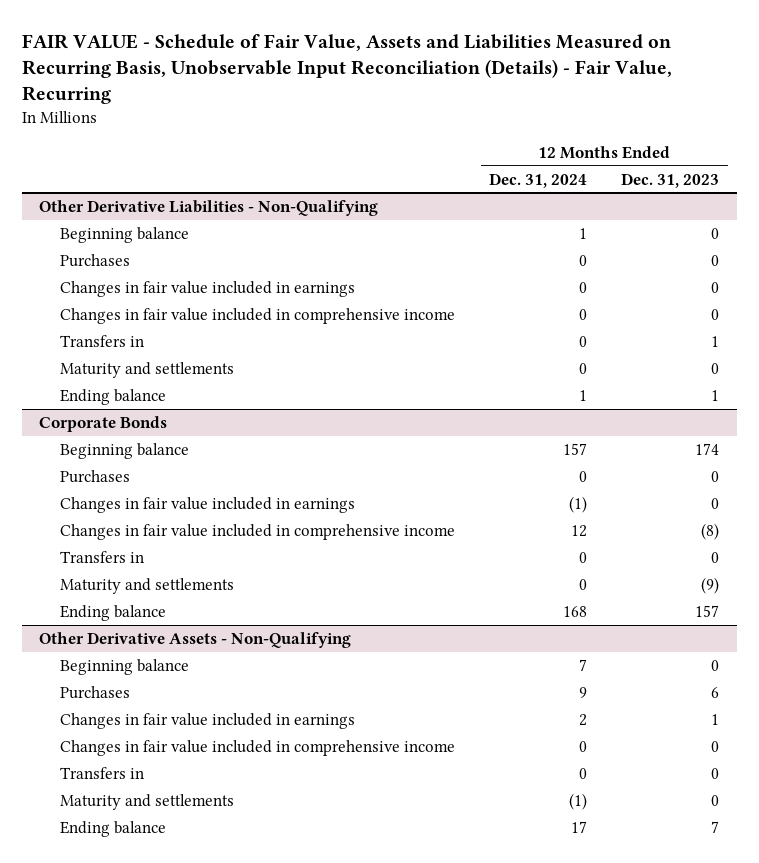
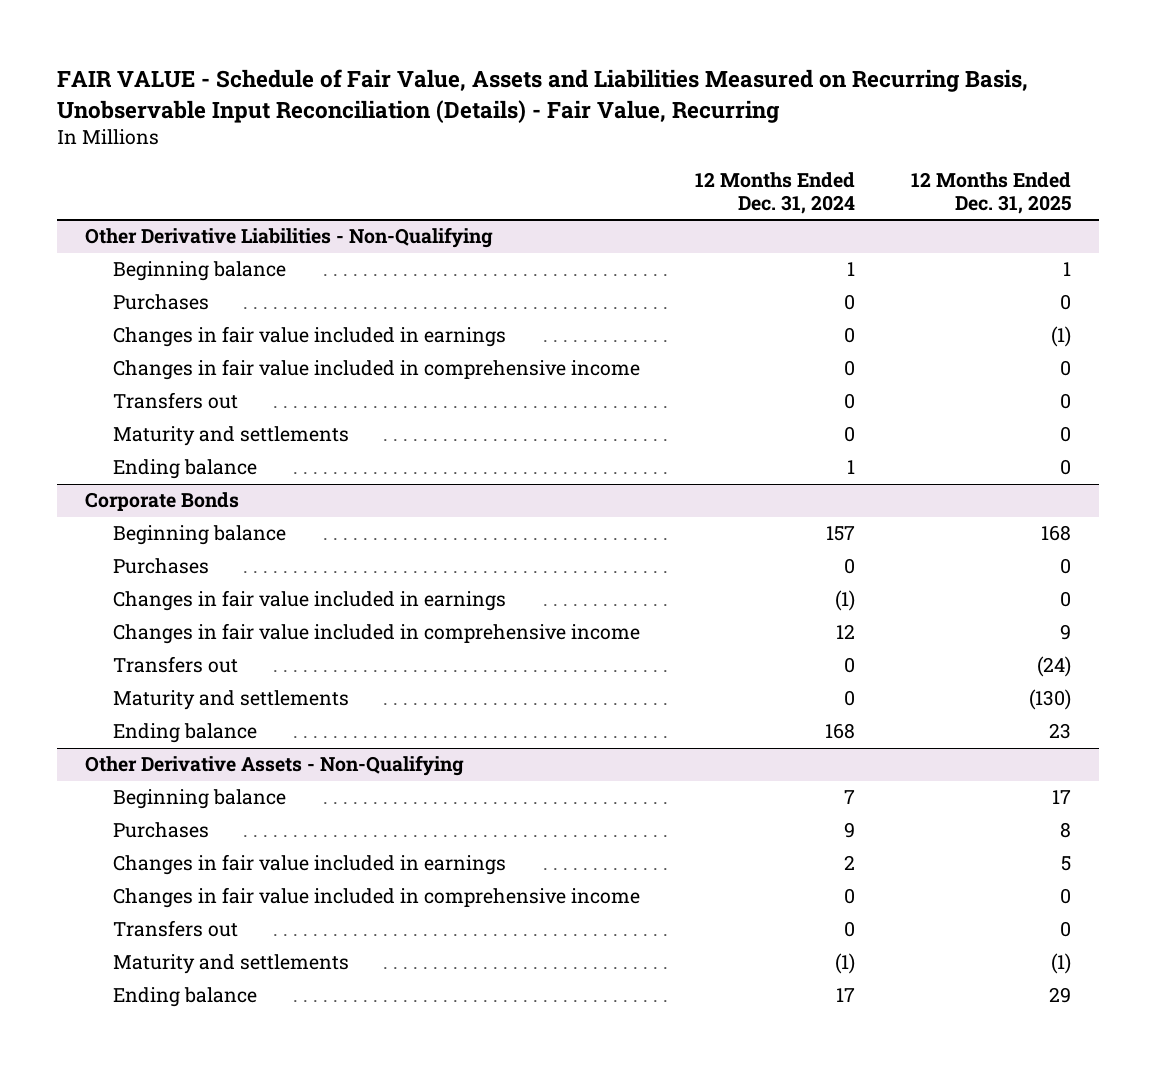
[621,172,720,188] Dec. 31, 2023 -> none
none -> [911,172,1072,214] 12 Months Ended Dec. 31, 2025
[60,334,145,347] Transfers in -> none
none -> [112,392,238,410] Transfers out
[60,550,145,563] Transfers in -> none
none -> [112,656,238,674] Transfers out
[60,766,145,779] Transfers in -> none
none -> [112,920,238,938] Transfers out

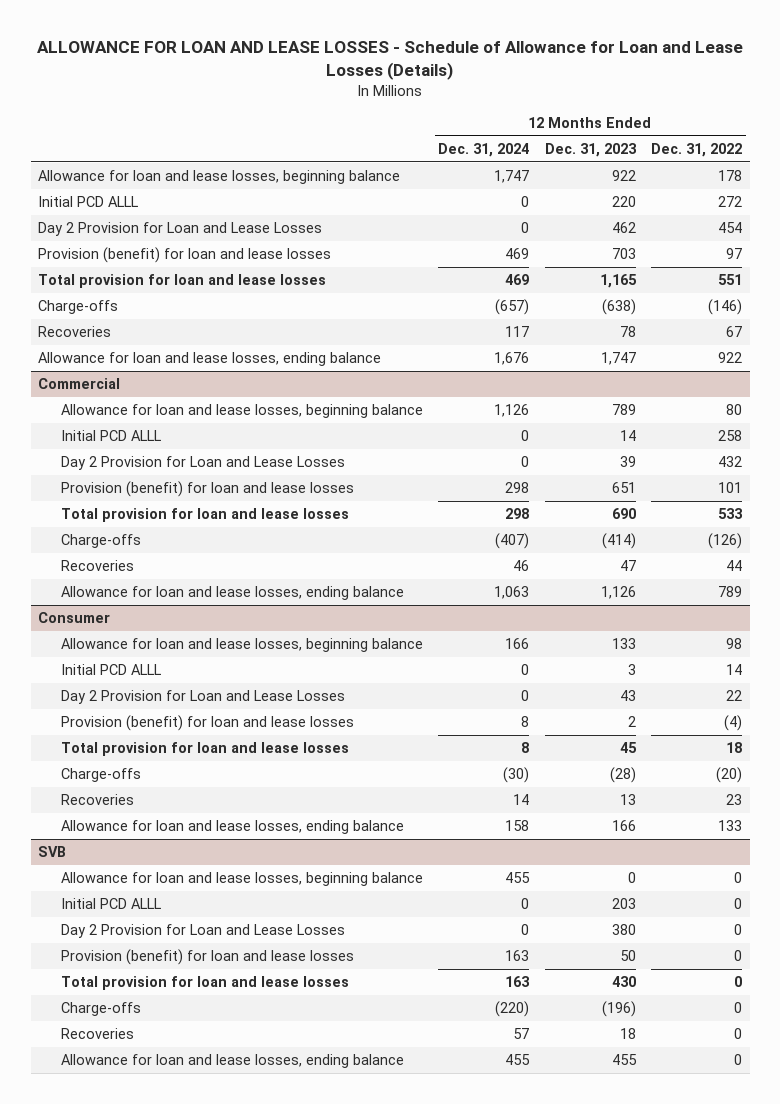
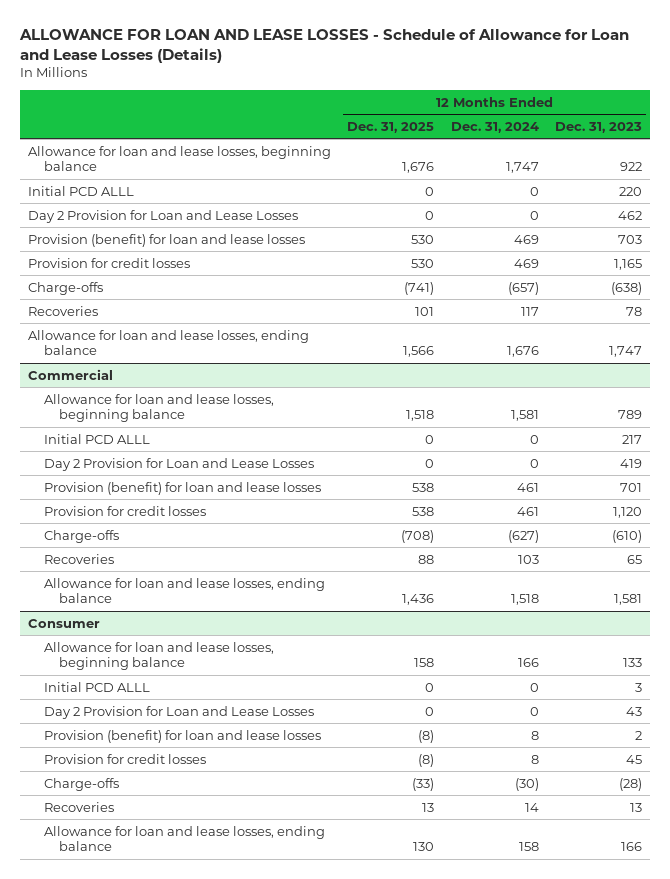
[651,143,743,158] Dec. 31, 2022 -> none
none -> [347,121,435,133] Dec. 31, 2025
[38,274,327,289] Total provision for loan and lease losses -> [28,257,191,268] Provision for credit losses
[494,404,530,418] 1,126 -> [510,410,539,422] 1,581
[619,430,636,442] 14 -> [621,434,642,444] 217
[619,456,636,468] 39 -> [619,458,642,468] 419
[505,482,530,494] 298 -> [516,482,539,492] 461
[611,482,636,494] 651 -> [619,482,642,492] 701
[61,508,350,523] Total provision for loan and lease losses -> [43,505,206,516] Provision for credit losses
[505,508,530,520] 298 -> [516,506,539,516] 461
[611,508,636,520] 690 -> [612,506,642,518] 1,120
[495,533,530,550] (407) -> [507,529,539,543] (627)
[601,533,636,550] (414) -> [611,529,642,543] (610)
[513,560,530,572] 46 -> [517,554,539,564] 103
[619,560,636,572] 47 -> [626,554,642,564] 65
[494,586,530,600] 1,063 -> [510,594,539,606] 1,518
[600,586,636,600] 1,126 -> [613,594,642,606] 1,581
[61,742,350,757] Total provision for loan and lease losses -> [43,753,206,764] Provision for credit losses
[38,846,67,858] SVB -> none
[61,872,424,887] Allowance for loan and lease losses, beginning balance -> none
[61,898,162,910] Initial PCD ALLL -> none
[61,924,346,939] Day 2 Provision for Loan and Lease Losses -> none
[61,949,355,966] Provision (benefit) for loan and lease losses -> none
[61,976,350,991] Total provision for loan and lease losses -> none
[61,1002,142,1017] Charge-offs -> none
[61,1028,135,1040] Recoveries -> none
[61,1054,405,1069] Allowance for loan and lease losses, ending balance -> none

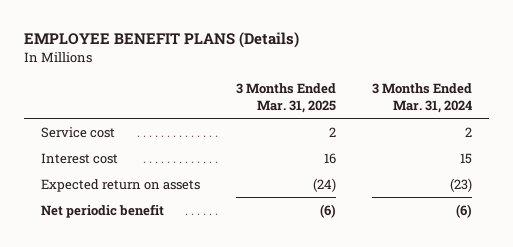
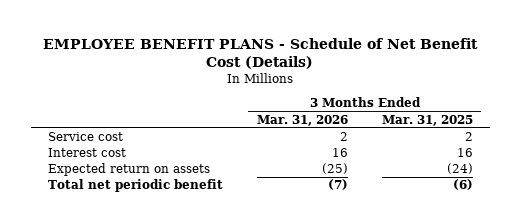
[23,32,299,49] EMPLOYEE BENEFIT PLANS (Details) -> [43,38,479,70] EMPLOYEE BENEFIT PLANS - Schedule of Net Benefit Cost (Details)
[371,83,472,113] 3 Months Ended Mar. 31, 2024 -> none
none -> [256,114,348,126] Mar. 31, 2026
[41,203,165,218] Net periodic benefit -> [48,179,224,193] Total net periodic benefit

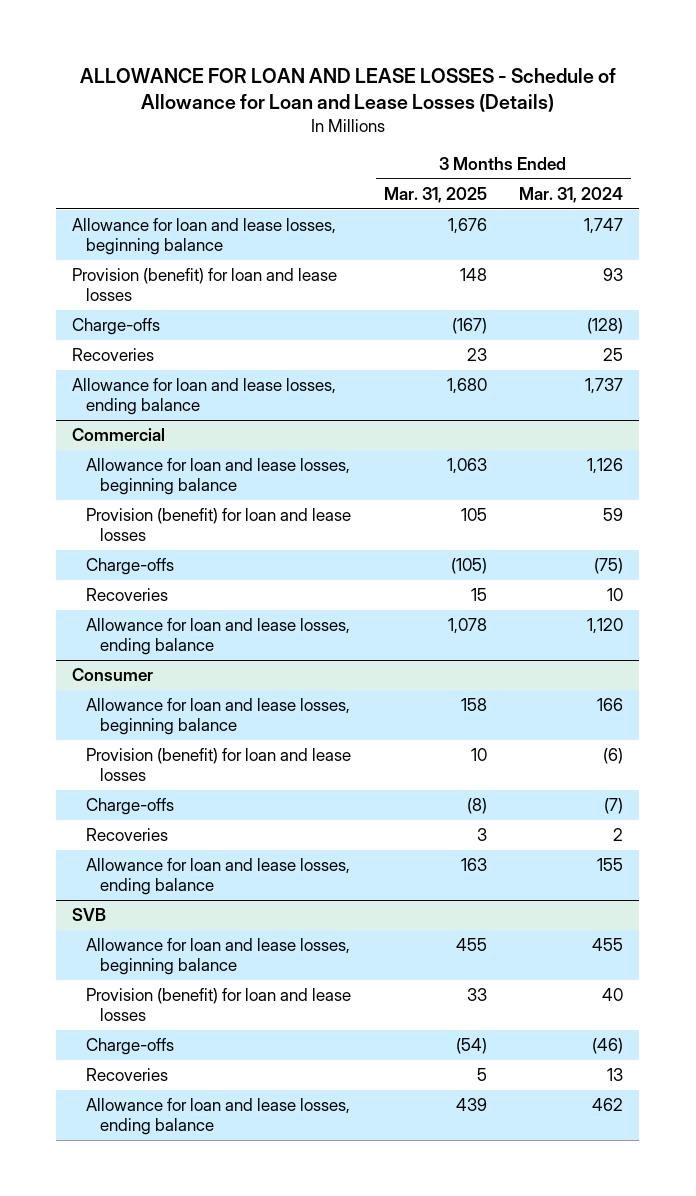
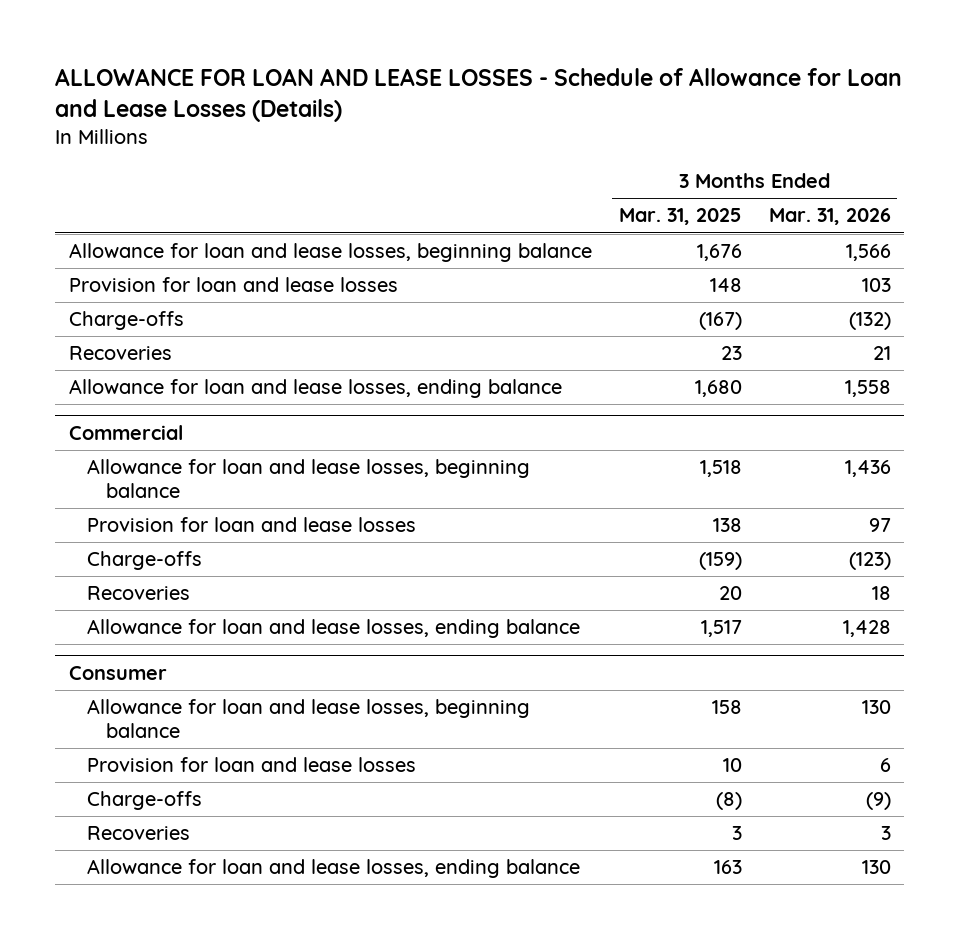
[519,186,624,203] Mar. 31, 2024 -> none
none -> [768,208,891,226] Mar. 31, 2026
[72,268,338,301] Provision (benefit) for loan and lease losses -> [68,277,398,293] Provision for loan and lease losses
[446,458,487,475] 1,063 -> [699,460,742,478] 1,518
[86,508,352,541] Provision (benefit) for loan and lease losses -> [87,517,417,533] Provision for loan and lease losses
[460,508,487,522] 105 -> [712,518,742,533] 138
[450,558,487,575] (105) -> [698,552,742,571] (159)
[470,588,487,602] 15 -> [718,586,742,601] 20
[447,618,487,635] 1,078 -> [700,620,742,638] 1,517
[86,748,352,781] Provision (benefit) for loan and lease losses -> [87,757,417,773] Provision for loan and lease losses
[72,908,107,922] SVB -> none
[86,938,351,975] Allowance for loan and lease losses, beginning balance -> none
[86,988,352,1021] Provision (benefit) for loan and lease losses -> none
[86,1038,175,1056] Charge-offs -> none
[86,1068,169,1082] Recoveries -> none
[86,1098,351,1135] Allowance for loan and lease losses, ending balance -> none

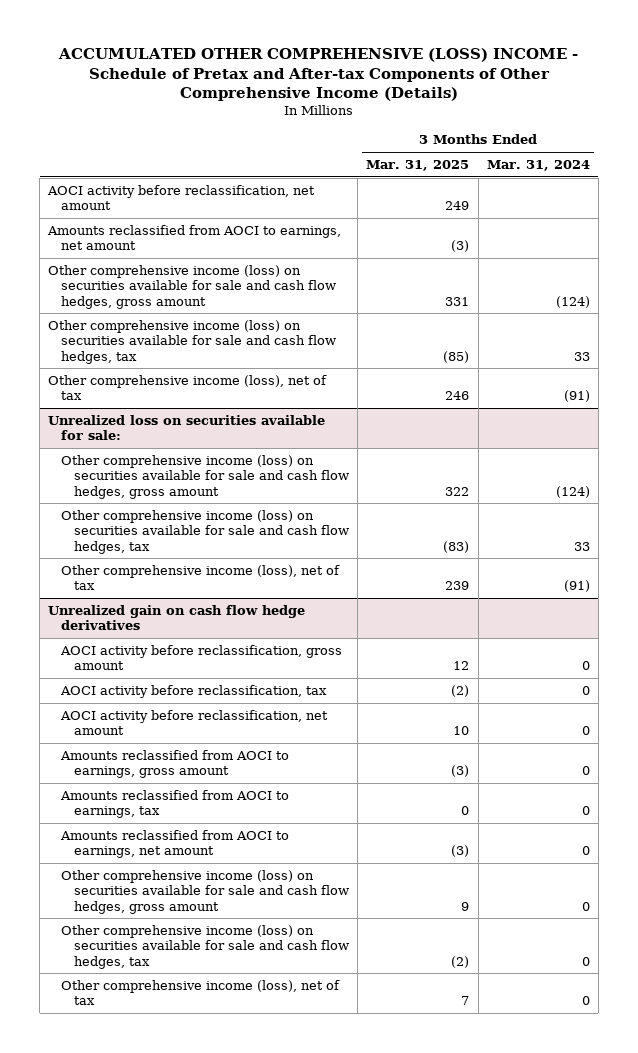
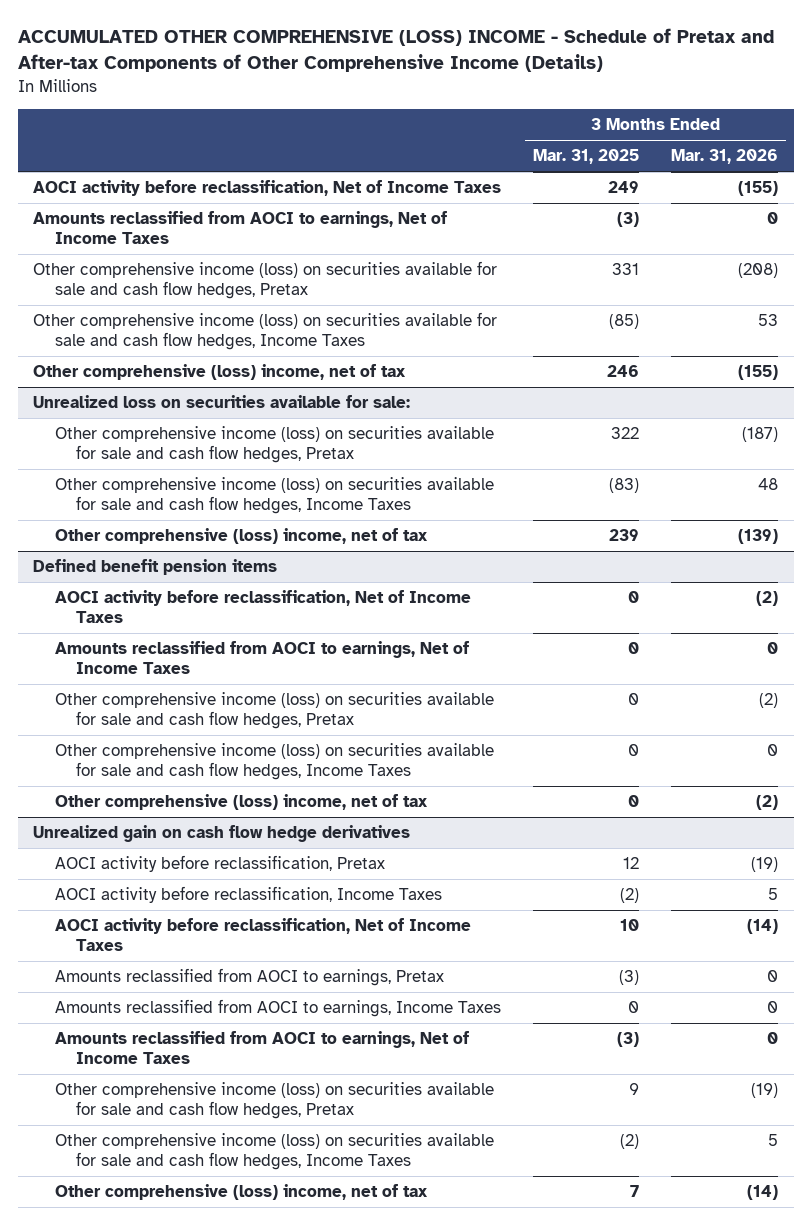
[486,159,590,171] Mar. 31, 2024 -> none
none -> [671,149,779,165] Mar. 31, 2026
[47,184,316,211] AOCI activity before reclassification, net amount -> [33,180,502,197] AOCI activity before reclassification, Net of Income Taxes
[47,224,342,251] Amounts reclassified from AOCI to earnings, net amount -> [33,211,448,244] Amounts reclassified from AOCI to earnings, Net of Income Taxes
[48,264,337,309] Other comprehensive income (loss) on securities available for sale and cash flow hedges, gross amount -> [33,261,498,299] Other comprehensive income (loss) on securities available for sale and cash flow hedges, Pretax
[48,319,337,364] Other comprehensive income (loss) on securities available for sale and cash flow hedges, tax -> [33,312,498,350] Other comprehensive income (loss) on securities available for sale and cash flow hedges, Income Taxes
[48,374,328,401] Other comprehensive income (loss), net of tax -> [33,364,407,381] Other comprehensive (loss) income, net of tax
[61,454,350,499] Other comprehensive income (loss) on securities available for sale and cash flow hedges, gross amount -> [54,426,494,463] Other comprehensive income (loss) on securities available for sale and cash flow hedges, Pretax
[61,509,350,554] Other comprehensive income (loss) on securities available for sale and cash flow hedges, tax -> [54,477,494,514] Other comprehensive income (loss) on securities available for sale and cash flow hedges, Income Taxes
[61,564,341,591] Other comprehensive income (loss), net of tax -> [54,528,428,545] Other comprehensive (loss) income, net of tax
none -> [33,559,278,576] Defined benefit pension items
none -> [54,590,471,623] AOCI activity before reclassification, Net of Income Taxes
none -> [54,641,469,674] Amounts reclassified from AOCI to earnings, Net of Income Taxes
none -> [54,692,494,729] Other comprehensive income (loss) on securities available for sale and cash flow hedges, Pretax
none -> [54,743,494,780] Other comprehensive income (loss) on securities available for sale and cash flow hedges, Income Taxes
none -> [54,794,428,811] Other comprehensive (loss) income, net of tax
[60,644,343,671] AOCI activity before reclassification, gross amount -> [54,855,385,873] AOCI activity before reclassification, Pretax
[60,684,328,698] AOCI activity before reclassification, tax -> [54,886,442,904] AOCI activity before reclassification, Income Taxes
[60,709,329,736] AOCI activity before reclassification, net amount -> [54,918,471,951] AOCI activity before reclassification, Net of Income Taxes
[60,749,290,779] Amounts reclassified from AOCI to earnings, gross amount -> [54,968,444,987] Amounts reclassified from AOCI to earnings, Pretax
[60,789,290,819] Amounts reclassified from AOCI to earnings, tax -> [54,999,501,1018] Amounts reclassified from AOCI to earnings, Income Taxes
[60,829,290,859] Amounts reclassified from AOCI to earnings, net amount -> [54,1031,469,1064] Amounts reclassified from AOCI to earnings, Net of Income Taxes
[61,869,350,914] Other comprehensive income (loss) on securities available for sale and cash flow hedges, gross amount -> [54,1082,494,1119] Other comprehensive income (loss) on securities available for sale and cash flow hedges, Pretax
[61,924,350,969] Other comprehensive income (loss) on securities available for sale and cash flow hedges, tax -> [54,1133,494,1170] Other comprehensive income (loss) on securities available for sale and cash flow hedges, Income Taxes
[61,979,341,1006] Other comprehensive income (loss), net of tax -> [54,1184,428,1201] Other comprehensive (loss) income, net of tax

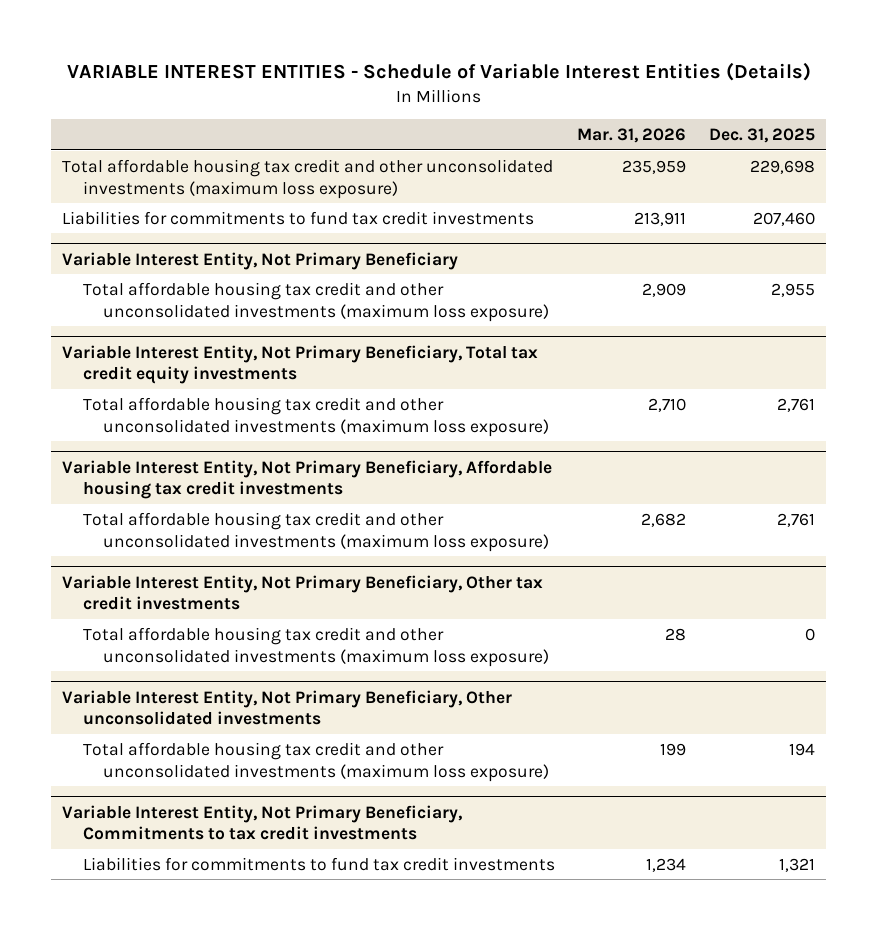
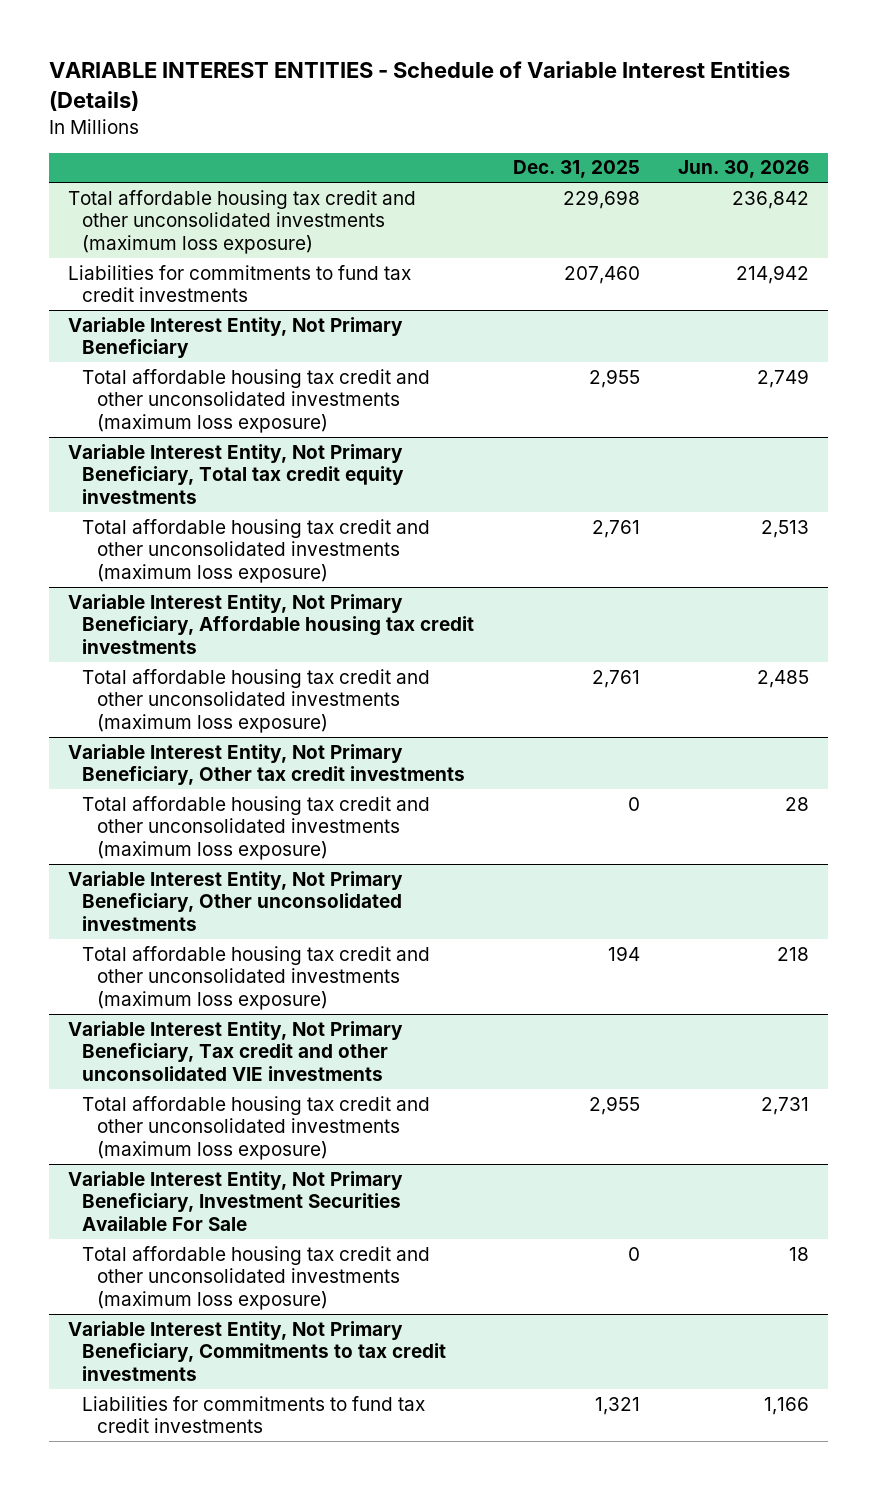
[577,127,687,143] Mar. 31, 2026 -> none
none -> [677,160,809,179] Jun. 30, 2026
none -> [67,1020,403,1081] Variable Interest Entity, Not Primary Beneficiary, Tax credit and other unconsolidated VIE investments
none -> [82,1095,431,1160] Total affordable housing tax credit and other unconsolidated investments (maximum loss exposure)
none -> [67,1170,403,1231] Variable Interest Entity, Not Primary Beneficiary, Investment Securities Available For Sale
none -> [82,1245,431,1310] Total affordable housing tax credit and other unconsolidated investments (maximum loss exposure)

